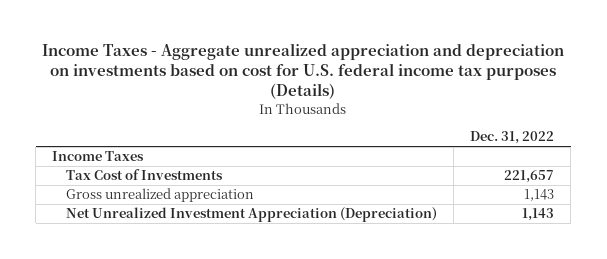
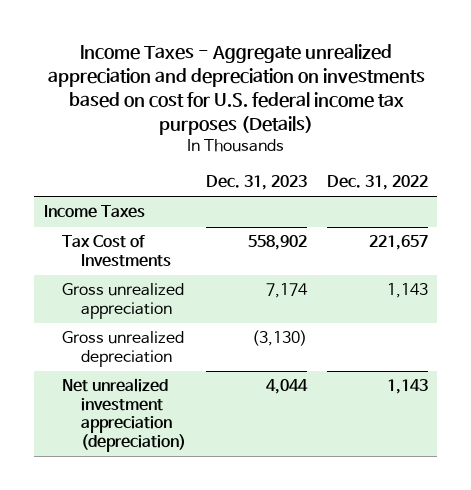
none -> [205,175,307,191] Dec. 31, 2023
none -> [62,331,185,367] Gross unrealized depreciation
[66,207,438,223] Net Unrealized Investment Appreciation (Depreciation) -> [62,378,187,452] Net unrealized investment appreciation (depreciation)

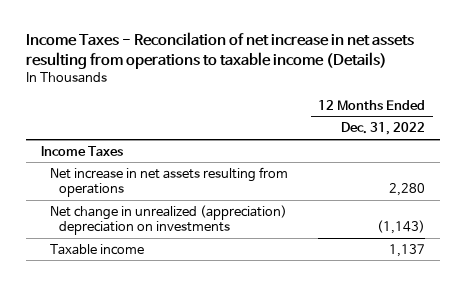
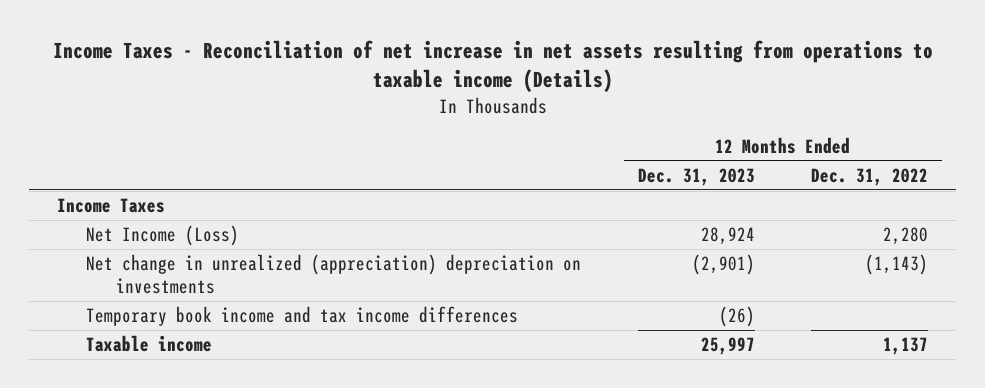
[25,32,414,69] Income Taxes - Reconcilation of net increase in net assets resulting from operations to taxable income (Details) -> [52,40,933,93] Income Taxes - Reconciliation of net increase in net assets resulting from operations to taxable income (Details)
none -> [637,167,755,186] Dec. 31, 2023
[50,166,289,198] Net increase in net assets resulting from operations -> [86,225,240,247] Net Income (Loss)
none -> [86,306,519,327] Temporary book income and tax income differences

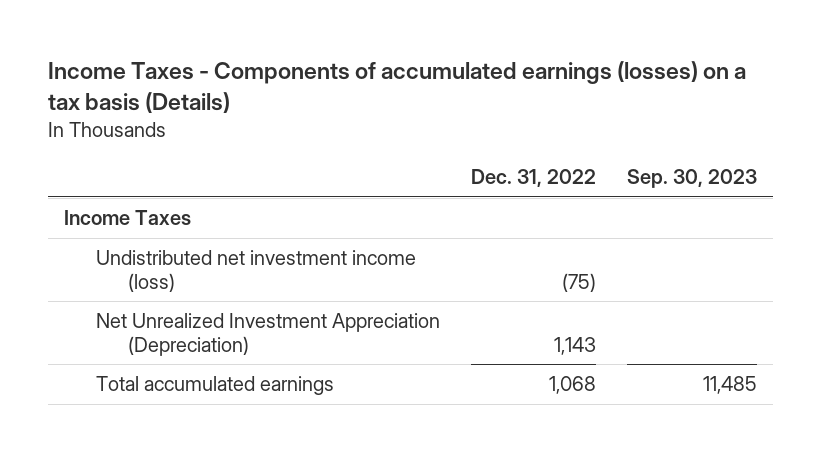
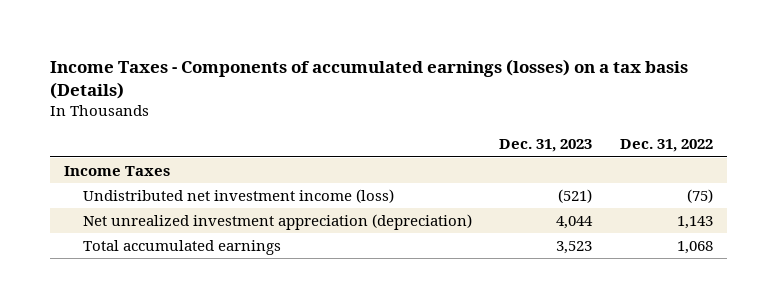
[627,169,758,189] Sep. 30, 2023 -> none
none -> [499,139,593,153] Dec. 31, 2023
[95,313,440,356] Net Unrealized Investment Appreciation (Depreciation) -> [82,214,472,231] Net unrealized investment appreciation (depreciation)

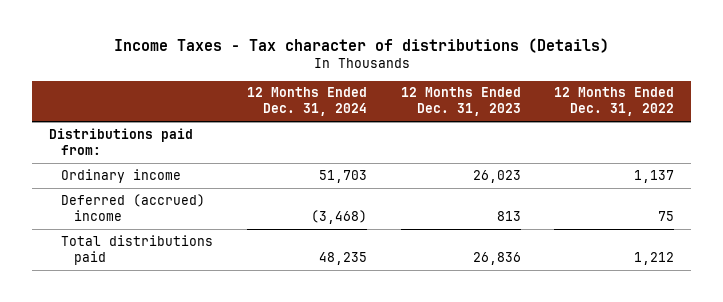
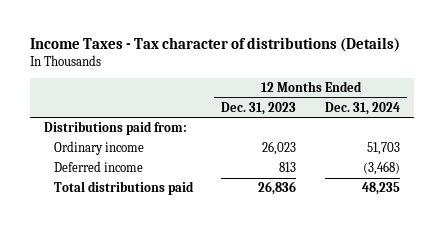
[554,87,675,117] 12 Months Ended Dec. 31, 2022 -> none
[61,193,206,221] Deferred (accrued) income -> [54,161,144,173] Deferred income

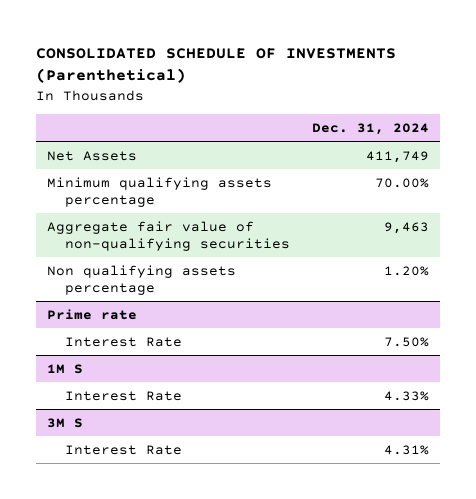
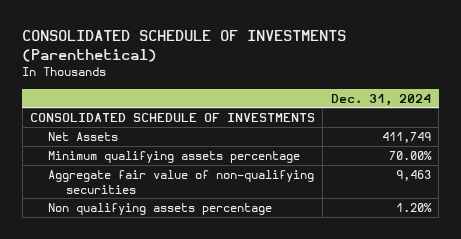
none -> [29,112,315,122] CONSOLIDATED SCHEDULE OF INVESTMENTS
[46,308,137,320] Prime rate -> none
[65,336,183,347] Interest Rate -> none
[46,363,83,374] 1M S -> none
[65,390,183,401] Interest Rate -> none
[46,417,83,428] 3M S -> none
[65,444,183,455] Interest Rate -> none

